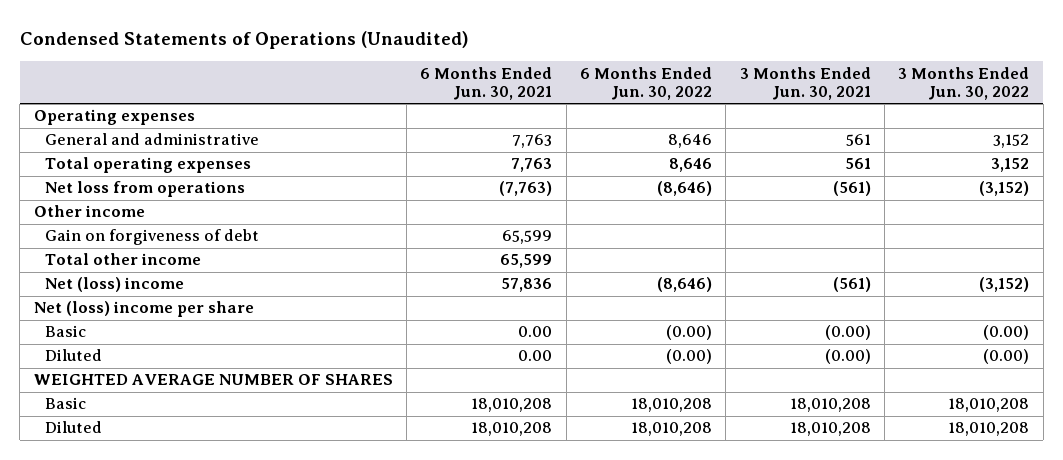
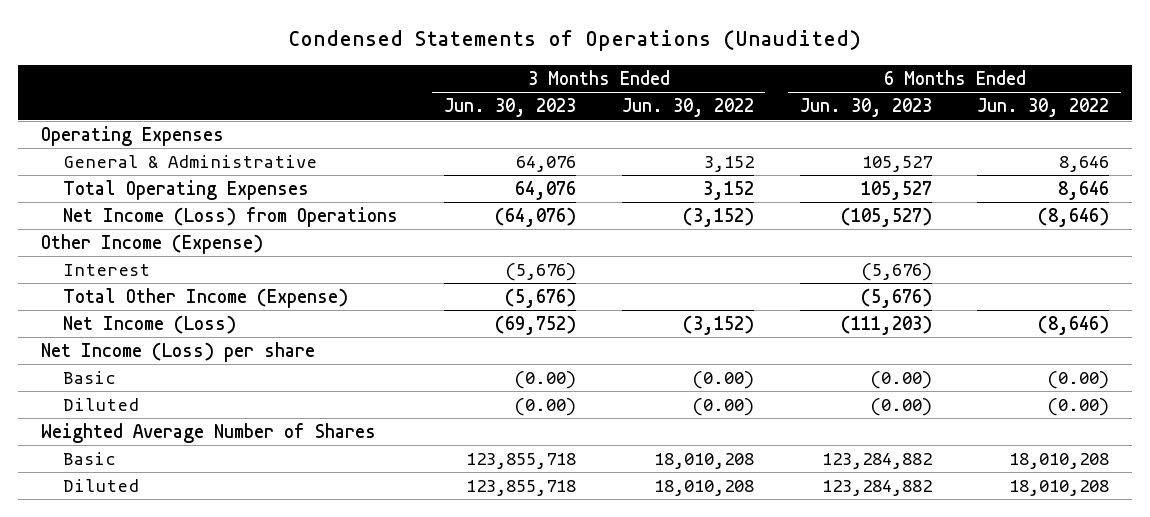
[420,66,553,101] 6 Months Ended Jun. 30, 2021 -> none
[739,66,871,101] 3 Months Ended Jun. 30, 2021 -> none
none -> [443,98,576,118] Jun. 30, 2023
none -> [799,98,932,118] Jun. 30, 2023
[45,229,260,246] Gain on forgiveness of debt -> none
[33,109,195,126] Operating expenses -> [40,126,224,147] Operating Expenses
[45,133,260,146] General and administrative -> [62,155,317,169] General & Administrative
[45,157,252,174] Total operating expenses -> [62,180,309,201] Total Operating Expenses
[45,181,246,198] Net loss from operations -> [62,207,398,228] Net Income (Loss) from Operations
[33,205,145,218] Other income -> [40,234,263,255] Other Income (Expense)
none -> [62,264,150,277] Interest
[45,253,202,266] Total other income -> [62,288,348,309] Total Other Income (Expense)
[45,277,185,293] Net (loss) income -> [62,315,236,335] Net Income (Loss)
[33,301,254,318] Net (loss) income per share -> [40,342,315,363] Net Income (Loss) per share
[33,374,393,386] WEIGHTED AVERAGE NUMBER OF SHARES -> [40,423,376,444] Weighted Average Number of Shares

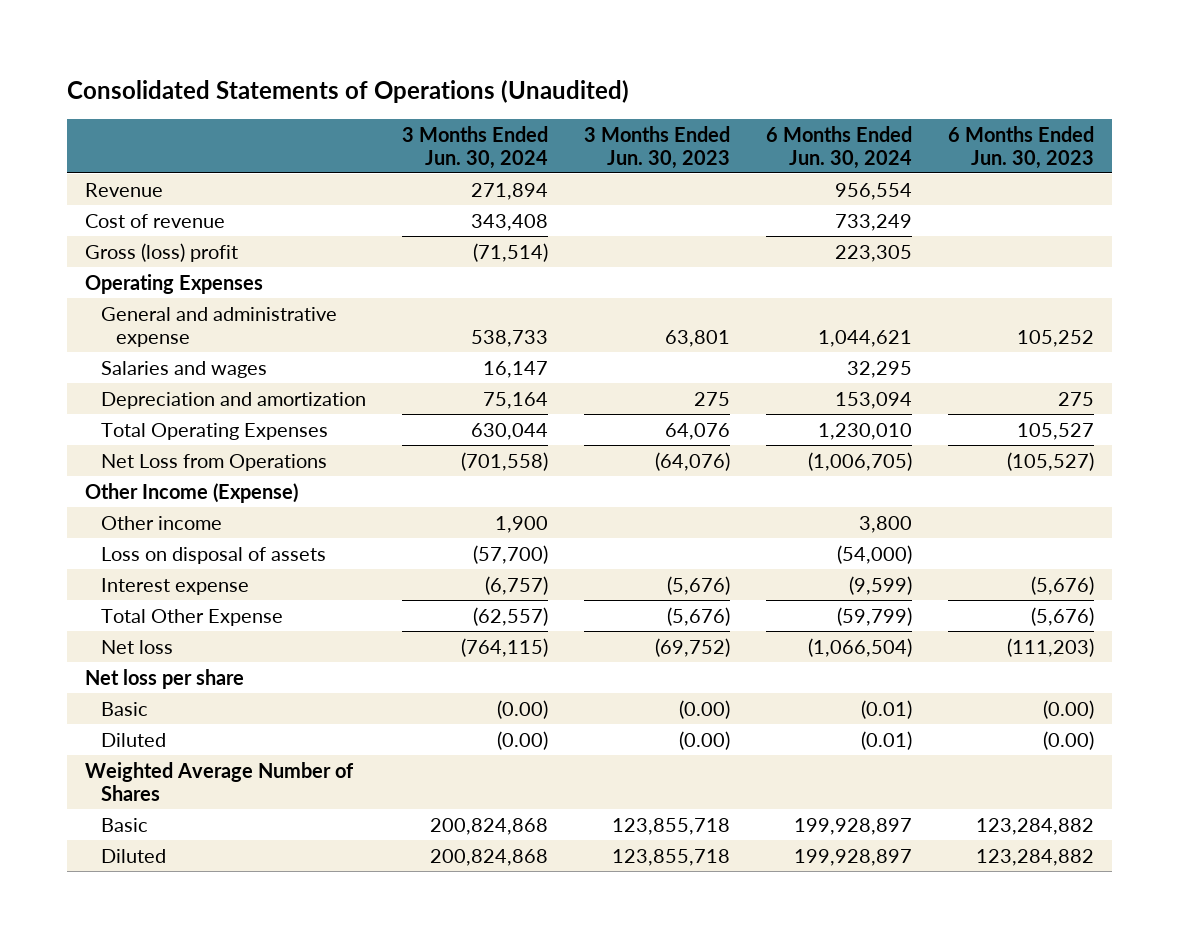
[288,30,862,52] Condensed Statements of Operations (Unaudited) -> [67,79,630,103] Consolidated Statements of Operations (Unaudited)
[621,98,754,118] Jun. 30, 2022 -> none
[977,98,1110,118] Jun. 30, 2022 -> none
none -> [401,125,548,169] 3 Months Ended Jun. 30, 2024
none -> [765,125,912,169] 6 Months Ended Jun. 30, 2024
none -> [85,182,164,197] Revenue
none -> [85,213,226,228] Cost of revenue
none -> [85,242,239,262] Gross (loss) profit
[62,155,317,169] General & Administrative -> [100,306,337,347] General and administrative expense
[515,156,576,173] 64,076 -> [664,329,730,347] 63,801
[861,156,932,173] 105,527 -> [1016,329,1094,347] 105,252
none -> [100,360,267,378] Salaries and wages
none -> [100,391,366,409] Depreciation and amortization
[62,207,398,228] Net Income (Loss) from Operations -> [100,453,327,471] Net Loss from Operations
none -> [100,515,222,530] Other income
none -> [100,546,326,564] Loss on disposal of assets
[62,264,150,277] Interest -> [100,577,249,595] Interest expense
[62,288,348,309] Total Other Income (Expense) -> [100,608,283,626] Total Other Expense
[62,315,236,335] Net Income (Loss) -> [100,639,173,654] Net loss
[40,342,315,363] Net Income (Loss) per share -> [85,668,245,689] Net loss per share

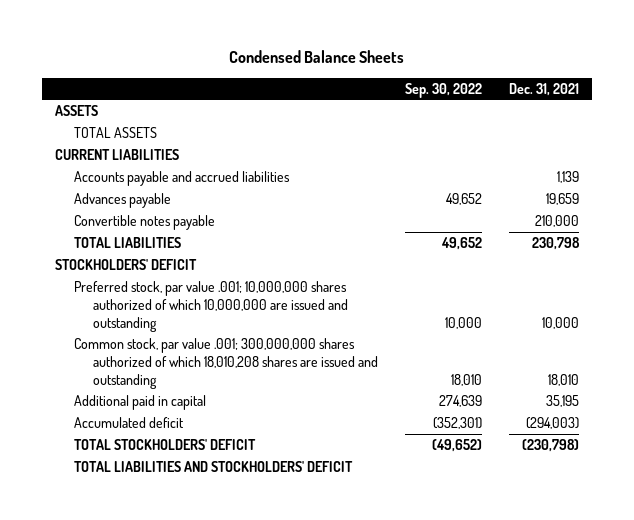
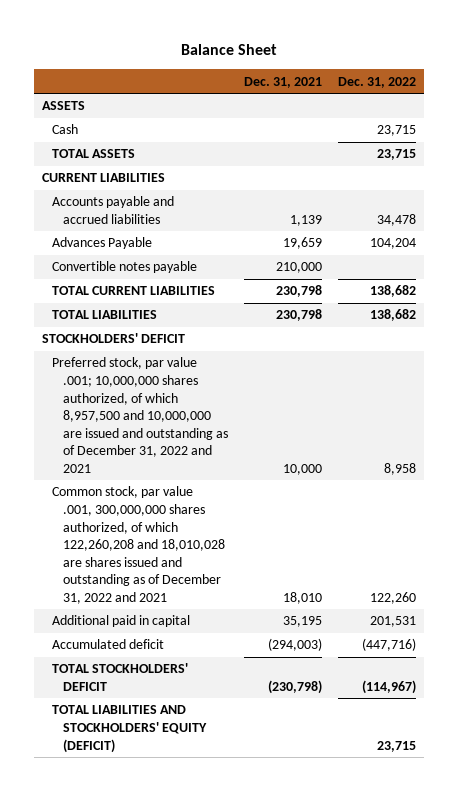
[228,50,404,64] Condensed Balance Sheets -> [180,44,277,56] Balance Sheet
[404,82,482,98] Sep. 30, 2022 -> none
none -> [337,76,416,88] Dec. 31, 2022
none -> [52,124,79,135] Cash
[73,193,171,209] Advances payable -> [52,237,153,250] Advances Payable
none -> [52,286,216,296] TOTAL CURRENT LIABILITIES
[73,281,348,332] Preferred stock, par value .001; 10,000,000 shares authorized of which 10,000,000 are issued and outstanding -> [52,357,228,473] Preferred stock, par value .001; 10,000,000 shares authorized, of which 8,957,500 and 10,000,000 are issued and outstanding as of December 31, 2022 and 2021
[73,338,378,389] Common stock, par value .001; 300,000,000 shares authorized of which 18,010,208 shares are issued and outstanding -> [52,486,225,604] Common stock, par value .001, 300,000,000 shares authorized, of which 122,260,208 and 18,010,028 are shares issued and outstanding as of December 31, 2022 and 2021
[73,461,353,473] TOTAL LIABILITIES AND STOCKHOLDERS' DEFICIT -> [52,705,207,753] TOTAL LIABILITIES AND STOCKHOLDERS' EQUITY (DEFICIT)

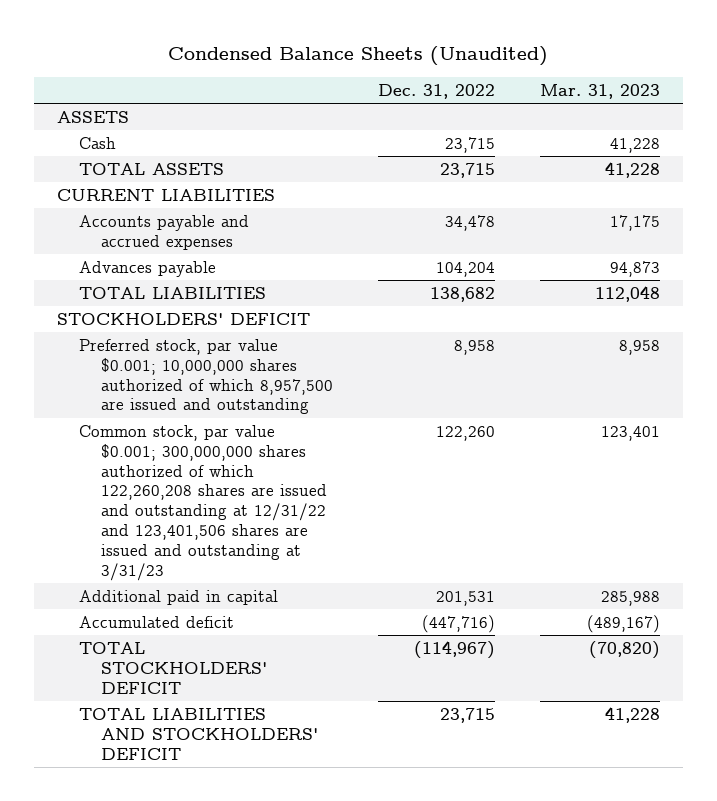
[180,44,277,56] Balance Sheet -> [168,46,549,67] Condensed Balance Sheets (Unaudited)
[243,76,322,88] Dec. 31, 2021 -> none
none -> [539,83,660,99] Mar. 31, 2023
[52,261,198,274] Convertible notes payable -> none
[52,286,216,296] TOTAL CURRENT LIABILITIES -> none
[52,196,175,224] Accounts payable and accrued liabilities -> [78,214,249,250] Accounts payable and accrued expenses
[52,237,153,250] Advances Payable -> [78,260,216,277] Advances payable
[52,357,228,473] Preferred stock, par value .001; 10,000,000 shares authorized, of which 8,957,500 and 10,000,000 are issued and outstanding as of December 31, 2022 and 2021 -> [78,338,333,415] Preferred stock, par value $0.001; 10,000,000 shares authorized of which 8,957,500 are issued and outstanding
[52,486,225,604] Common stock, par value .001, 300,000,000 shares authorized, of which 122,260,208 and 18,010,028 are shares issued and outstanding as of December 31, 2022 and 2021 -> [78,424,327,581] Common stock, par value $0.001; 300,000,000 shares authorized of which 122,260,208 shares are issued and outstanding at 12/31/22 and 123,401,506 shares are issued and outstanding at 3/31/23
[52,705,207,753] TOTAL LIABILITIES AND STOCKHOLDERS' EQUITY (DEFICIT) -> [78,707,318,760] TOTAL LIABILITIES AND STOCKHOLDERS' DEFICIT

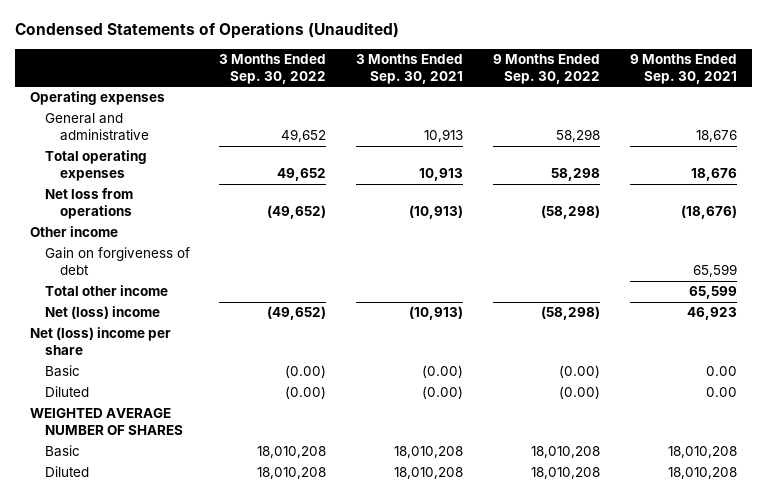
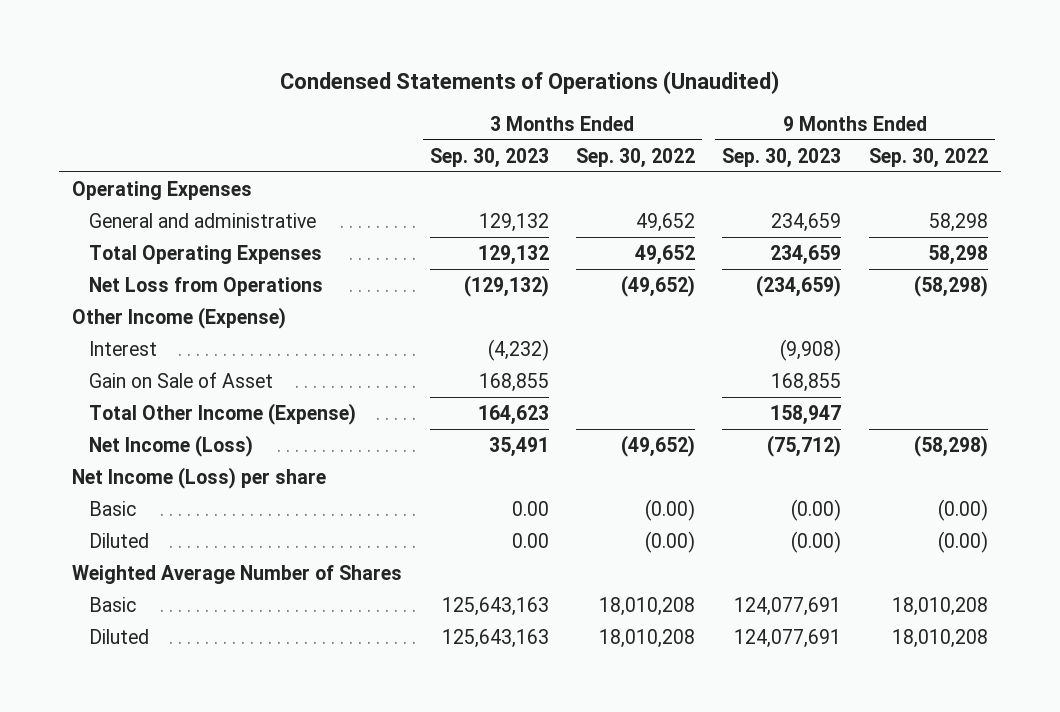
[356,54,464,84] 3 Months Ended Sep. 30, 2021 -> none
[629,54,737,84] 9 Months Ended Sep. 30, 2021 -> none
none -> [429,147,549,168] Sep. 30, 2023
none -> [722,147,842,168] Sep. 30, 2023
[29,91,165,106] Operating expenses -> [72,180,253,200] Operating Expenses
[44,247,190,276] Gain on forgiveness of debt -> none
[44,150,147,182] Total operating expenses -> [88,244,322,264] Total Operating Expenses
[44,188,133,220] Net loss from operations -> [88,276,323,296] Net Loss from Operations
[29,226,118,238] Other income -> [72,306,287,329] Other Income (Expense)
none -> [88,340,157,356] Interest
none -> [88,371,273,388] Gain on Sale of Asset
[44,285,168,297] Total other income -> [88,402,356,425] Total Other Income (Expense)
[44,306,160,320] Net (loss) income -> [88,434,253,457] Net Income (Loss)
[29,327,171,356] Net (loss) income per share -> [72,466,327,489] Net Income (Loss) per share
[29,408,183,436] WEIGHTED AVERAGE NUMBER OF SHARES -> [72,564,403,584] Weighted Average Number of Shares

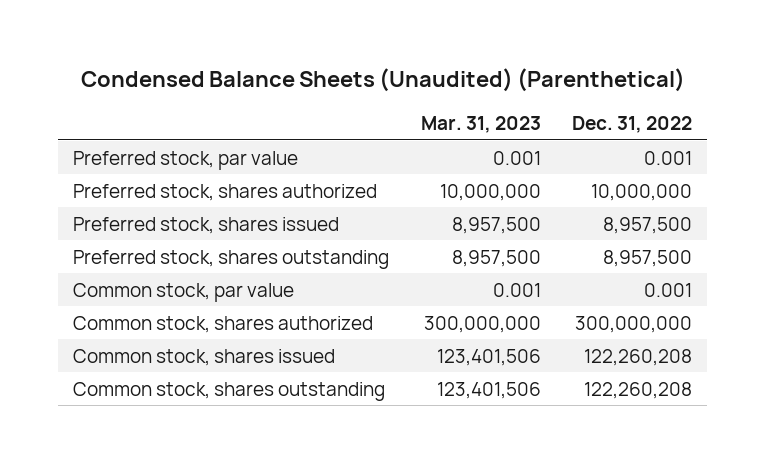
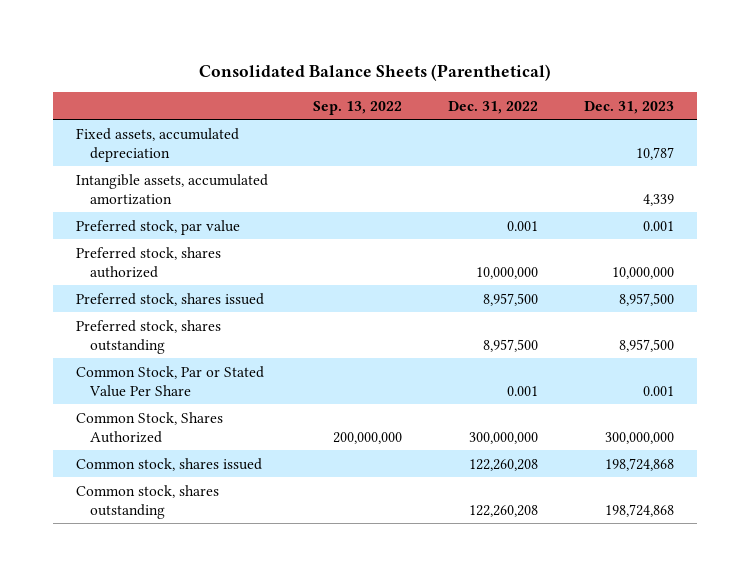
[80,68,685,93] Condensed Balance Sheets (Unaudited) (Parenthetical) -> [198,63,551,81] Consolidated Balance Sheets (Parenthetical)
[420,116,541,134] Mar. 31, 2023 -> none
none -> [313,100,403,115] Sep. 13, 2022
none -> [584,100,675,114] Dec. 31, 2023
none -> [75,127,239,162] Fixed assets, accumulated depreciation
none -> [75,173,268,205] Intangible assets, accumulated amortization
[73,282,295,302] Common stock, par value -> [75,365,264,397] Common Stock, Par or Stated Value Per Share
[73,315,374,333] Common stock, shares authorized -> [75,411,223,443] Common Stock, Shares Authorized

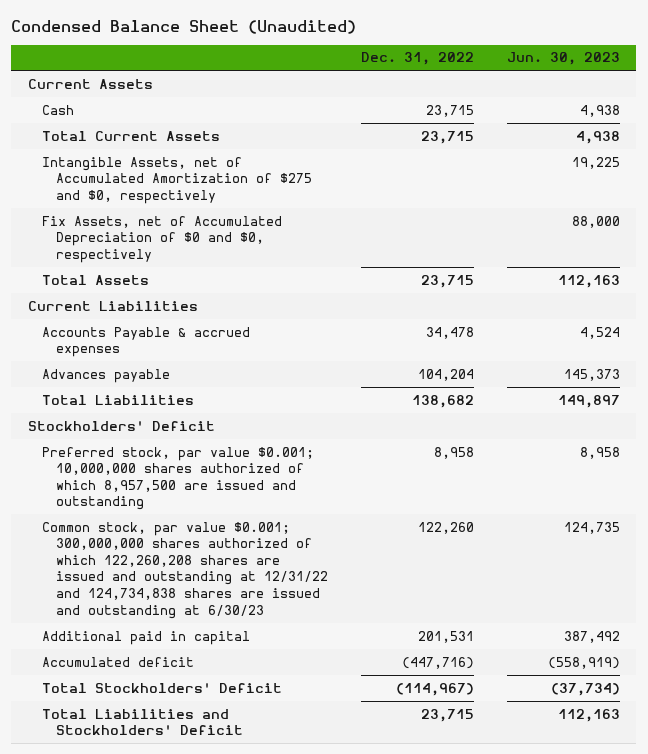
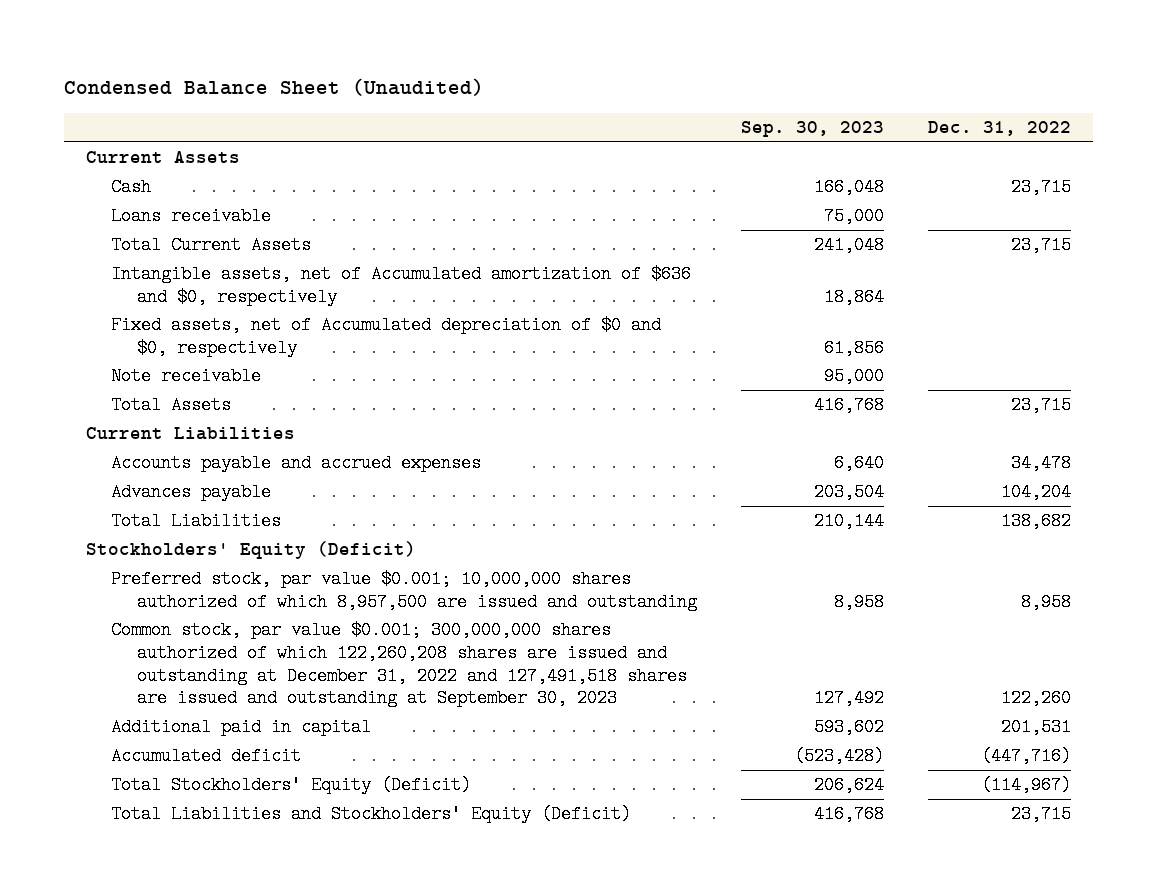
[506,52,620,66] Jun. 30, 2023 -> none
none -> [740,121,884,138] Sep. 30, 2023
none -> [111,207,272,226] Loans receivable
[41,156,312,204] Intangible Assets, net of Accumulated Amortization of $275 and $0, respectively -> [111,265,692,306] Intangible assets, net of Accumulated amortization of $636 and $0, respectively
[41,215,282,263] Fix Assets, net of Accumulated Depreciation of $0 and $0, respectively -> [111,316,662,357] Fixed assets, net of Accumulated depreciation of $0 and $0, respectively
none -> [111,367,262,386] Note receivable
[41,326,250,358] Accounts Payable & accrued expenses -> [111,454,482,473] Accounts payable and accrued expenses
[27,420,215,431] Stockholders' Deficit -> [86,541,417,560] Stockholders' Equity (Deficit)
[41,521,328,619] Common stock, par value $0.001; 300,000,000 shares authorized of which 122,260,208 shares are issued and outstanding at 12/31/22 and 124,734,838 shares are issued and outstanding at 6/30/23 -> [111,621,687,708] Common stock, par value $0.001; 300,000,000 shares authorized of which 122,260,208 shares are issued and outstanding at December 31, 2022 and 127,491,518 shares are issued and outstanding at September 30, 2023
[41,682,282,693] Total Stockholders' Deficit -> [111,776,472,795] Total Stockholders' Equity (Deficit)
[41,708,243,736] Total Liabilities and Stockholders' Deficit -> [111,805,632,824] Total Liabilities and Stockholders' Equity (Deficit)

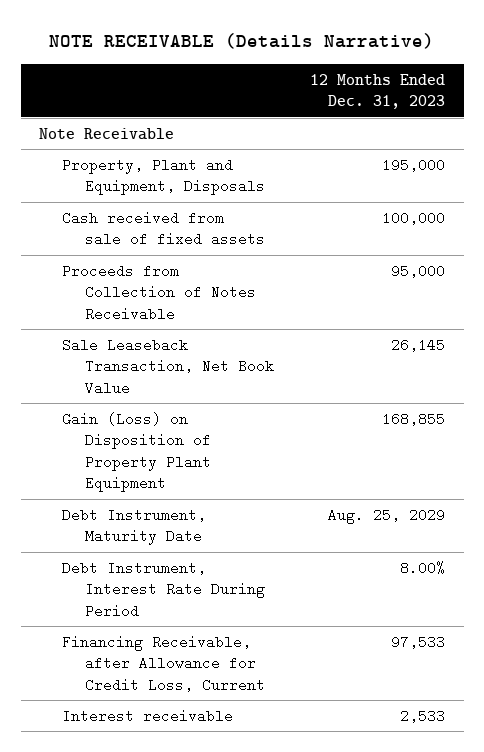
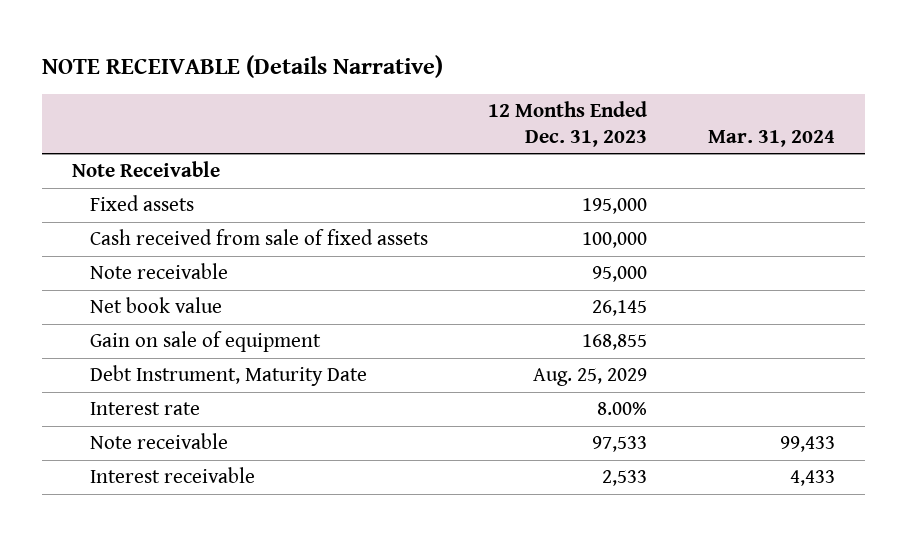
none -> [707,129,835,147] Mar. 31, 2024
[61,157,266,196] Property, Plant and Equipment, Disposals -> [90,195,195,212] Fixed assets
[61,263,257,321] Proceeds from Collection of Notes Receivable -> [90,263,229,280] Note receivable
[61,337,275,395] Sale Leaseback Transaction, Net Book Value -> [90,297,223,314] Net book value
[61,411,212,493] Gain (Loss) on Disposition of Property Plant Equipment -> [90,331,322,353] Gain on sale of equipment
[61,560,266,618] Debt Instrument, Interest Rate During Period -> [90,402,201,416] Interest rate
[61,634,266,692] Financing Receivable, after Allowance for Credit Loss, Current -> [90,433,229,450] Note receivable

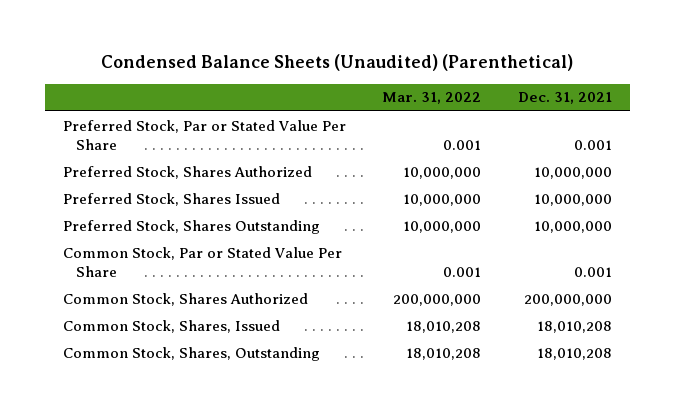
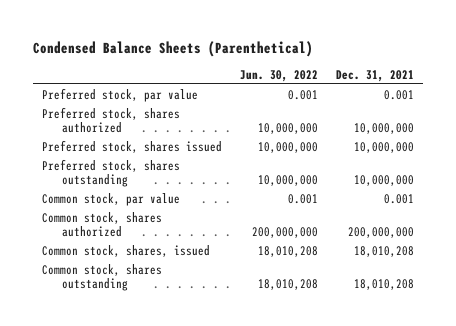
[101,54,574,72] Condensed Balance Sheets (Unaudited) (Parenthetical) -> [33,40,314,57] Condensed Balance Sheets (Parenthetical)
[382,92,482,105] Mar. 31, 2022 -> none
none -> [240,69,319,82] Jun. 30, 2022
[63,119,347,150] Preferred Stock, Par or Stated Value Per Share -> [42,87,199,102] Preferred stock, par value
[63,165,313,179] Preferred Stock, Shares Authorized -> [42,106,181,134] Preferred stock, shares authorized
[63,192,281,206] Preferred Stock, Shares Issued -> [42,139,223,153] Preferred stock, shares issued
[63,219,321,234] Preferred Stock, Shares Outstanding -> [42,158,181,188] Preferred stock, shares outstanding
[63,246,343,277] Common Stock, Par or Stated Value Per Share -> [42,192,181,206] Common stock, par value
[63,292,309,306] Common Stock, Shares Authorized -> [42,211,163,238] Common stock, shares authorized
[63,319,281,333] Common Stock, Shares, Issued -> [42,244,211,257] Common stock, shares, issued
[63,346,321,361] Common Stock, Shares, Outstanding -> [42,263,163,292] Common stock, shares outstanding

